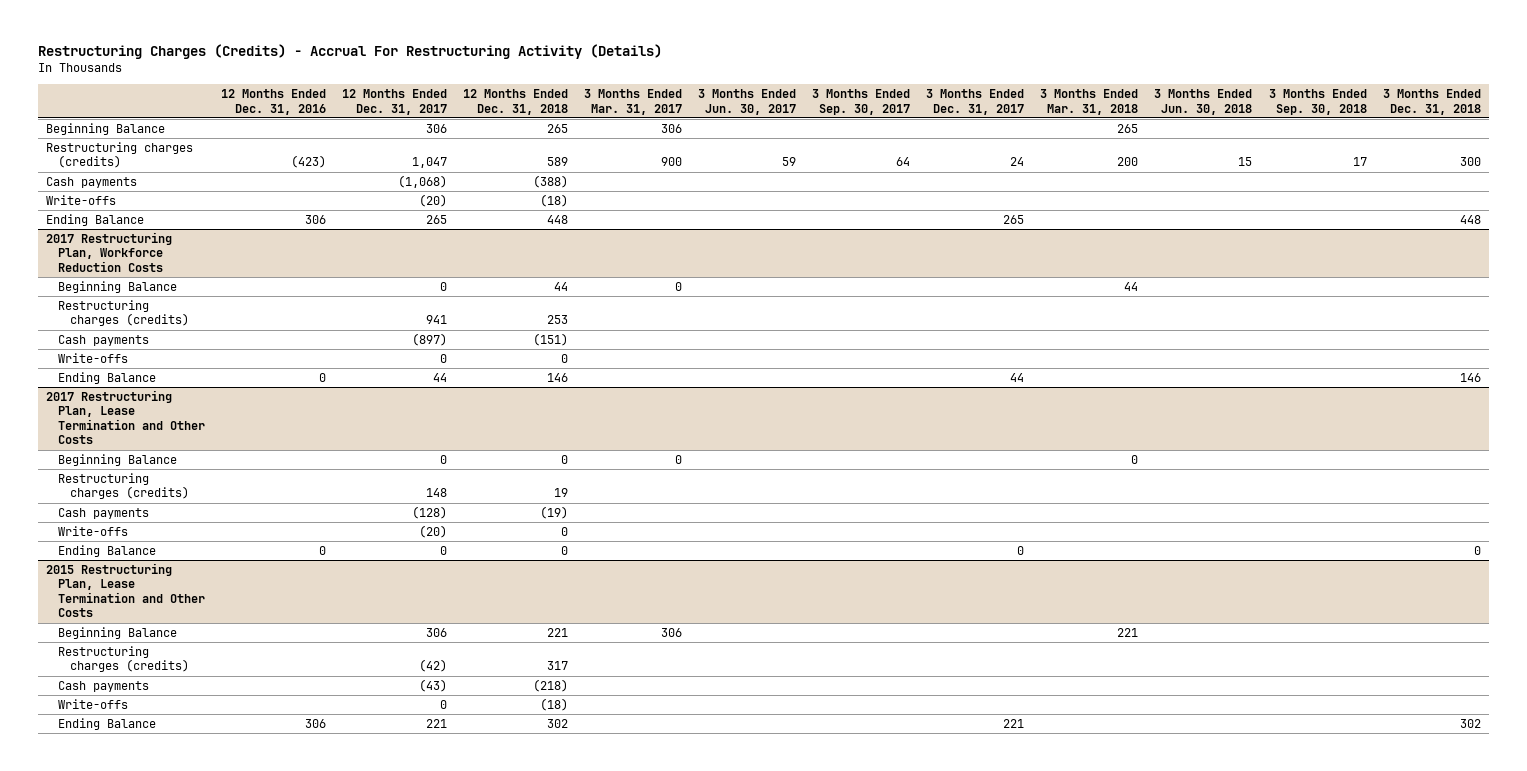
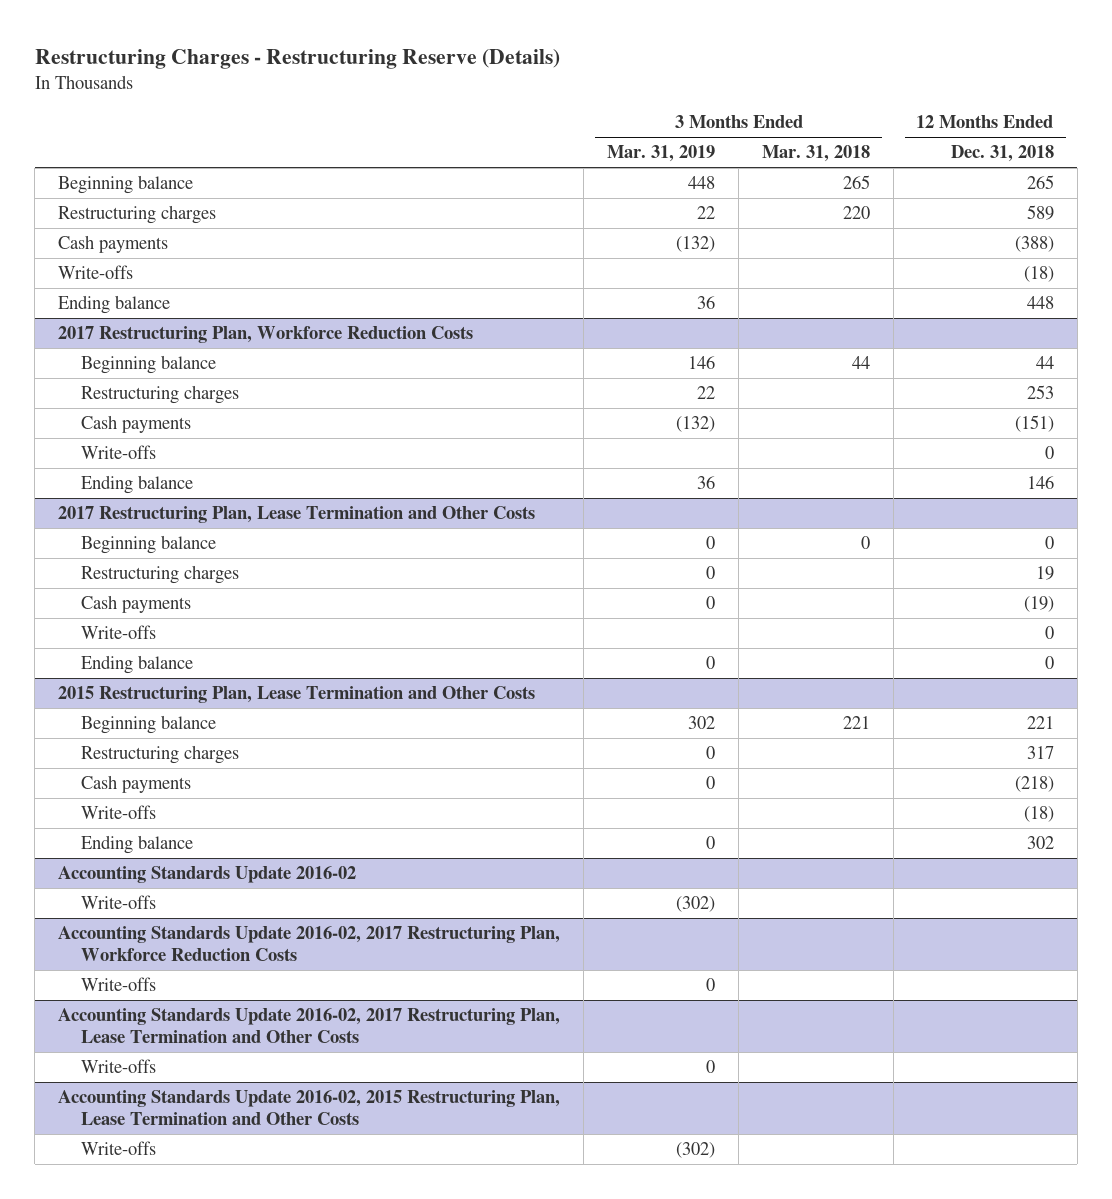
[38,44,663,60] Restructuring Charges (Credits) - Accrual For Restructuring Activity (Details) -> [34,48,560,69] Restructuring Charges - Restructuring Reserve (Details)
[221,89,327,115] 12 Months Ended Dec. 31, 2016 -> none
[342,89,448,115] 12 Months Ended Dec. 31, 2017 -> none
[584,89,683,115] 3 Months Ended Mar. 31, 2017 -> none
[698,89,797,115] 3 Months Ended Jun. 30, 2017 -> none
[812,89,911,115] 3 Months Ended Sep. 30, 2017 -> none
[926,89,1025,115] 3 Months Ended Dec. 31, 2017 -> none
[1154,89,1253,115] 3 Months Ended Jun. 30, 2018 -> none
[1268,89,1367,115] 3 Months Ended Sep. 30, 2018 -> none
[1382,89,1481,115] 3 Months Ended Dec. 31, 2018 -> none
none -> [607,145,716,163] Mar. 31, 2019
[46,122,166,135] Beginning Balance -> [58,175,194,195] Beginning balance
[46,141,194,169] Restructuring charges (credits) -> [58,205,217,225] Restructuring charges
[1117,157,1139,167] 200 -> [843,206,871,220] 220
[46,213,145,226] Ending Balance -> [58,295,171,315] Ending balance
[58,280,178,293] Beginning Balance -> [81,355,217,375] Beginning balance
[58,299,190,327] Restructuring charges (credits) -> [81,385,240,405] Restructuring charges
[58,371,157,384] Ending Balance -> [81,475,194,495] Ending balance
[58,453,178,466] Beginning Balance -> [81,535,217,555] Beginning balance
[58,472,190,500] Restructuring charges (credits) -> [81,565,240,585] Restructuring charges
[58,544,157,557] Ending Balance -> [81,655,194,675] Ending balance
[58,626,178,639] Beginning Balance -> [81,715,217,735] Beginning balance
[58,645,190,673] Restructuring charges (credits) -> [81,745,240,765] Restructuring charges
[58,717,157,730] Ending Balance -> [81,835,194,855] Ending balance
none -> [58,866,357,884] Accounting Standards Update 2016-02
none -> [81,895,157,910] Write-offs
none -> [58,926,561,962] Accounting Standards Update 2016-02, 2017 Restructuring Plan, Workforce Reduction Costs
none -> [81,977,157,992] Write-offs
none -> [58,1008,561,1044] Accounting Standards Update 2016-02, 2017 Restructuring Plan, Lease Termination and Other Costs
none -> [81,1059,157,1074] Write-offs
none -> [58,1090,561,1126] Accounting Standards Update 2016-02, 2015 Restructuring Plan, Lease Termination and Other Costs
none -> [81,1141,157,1156] Write-offs

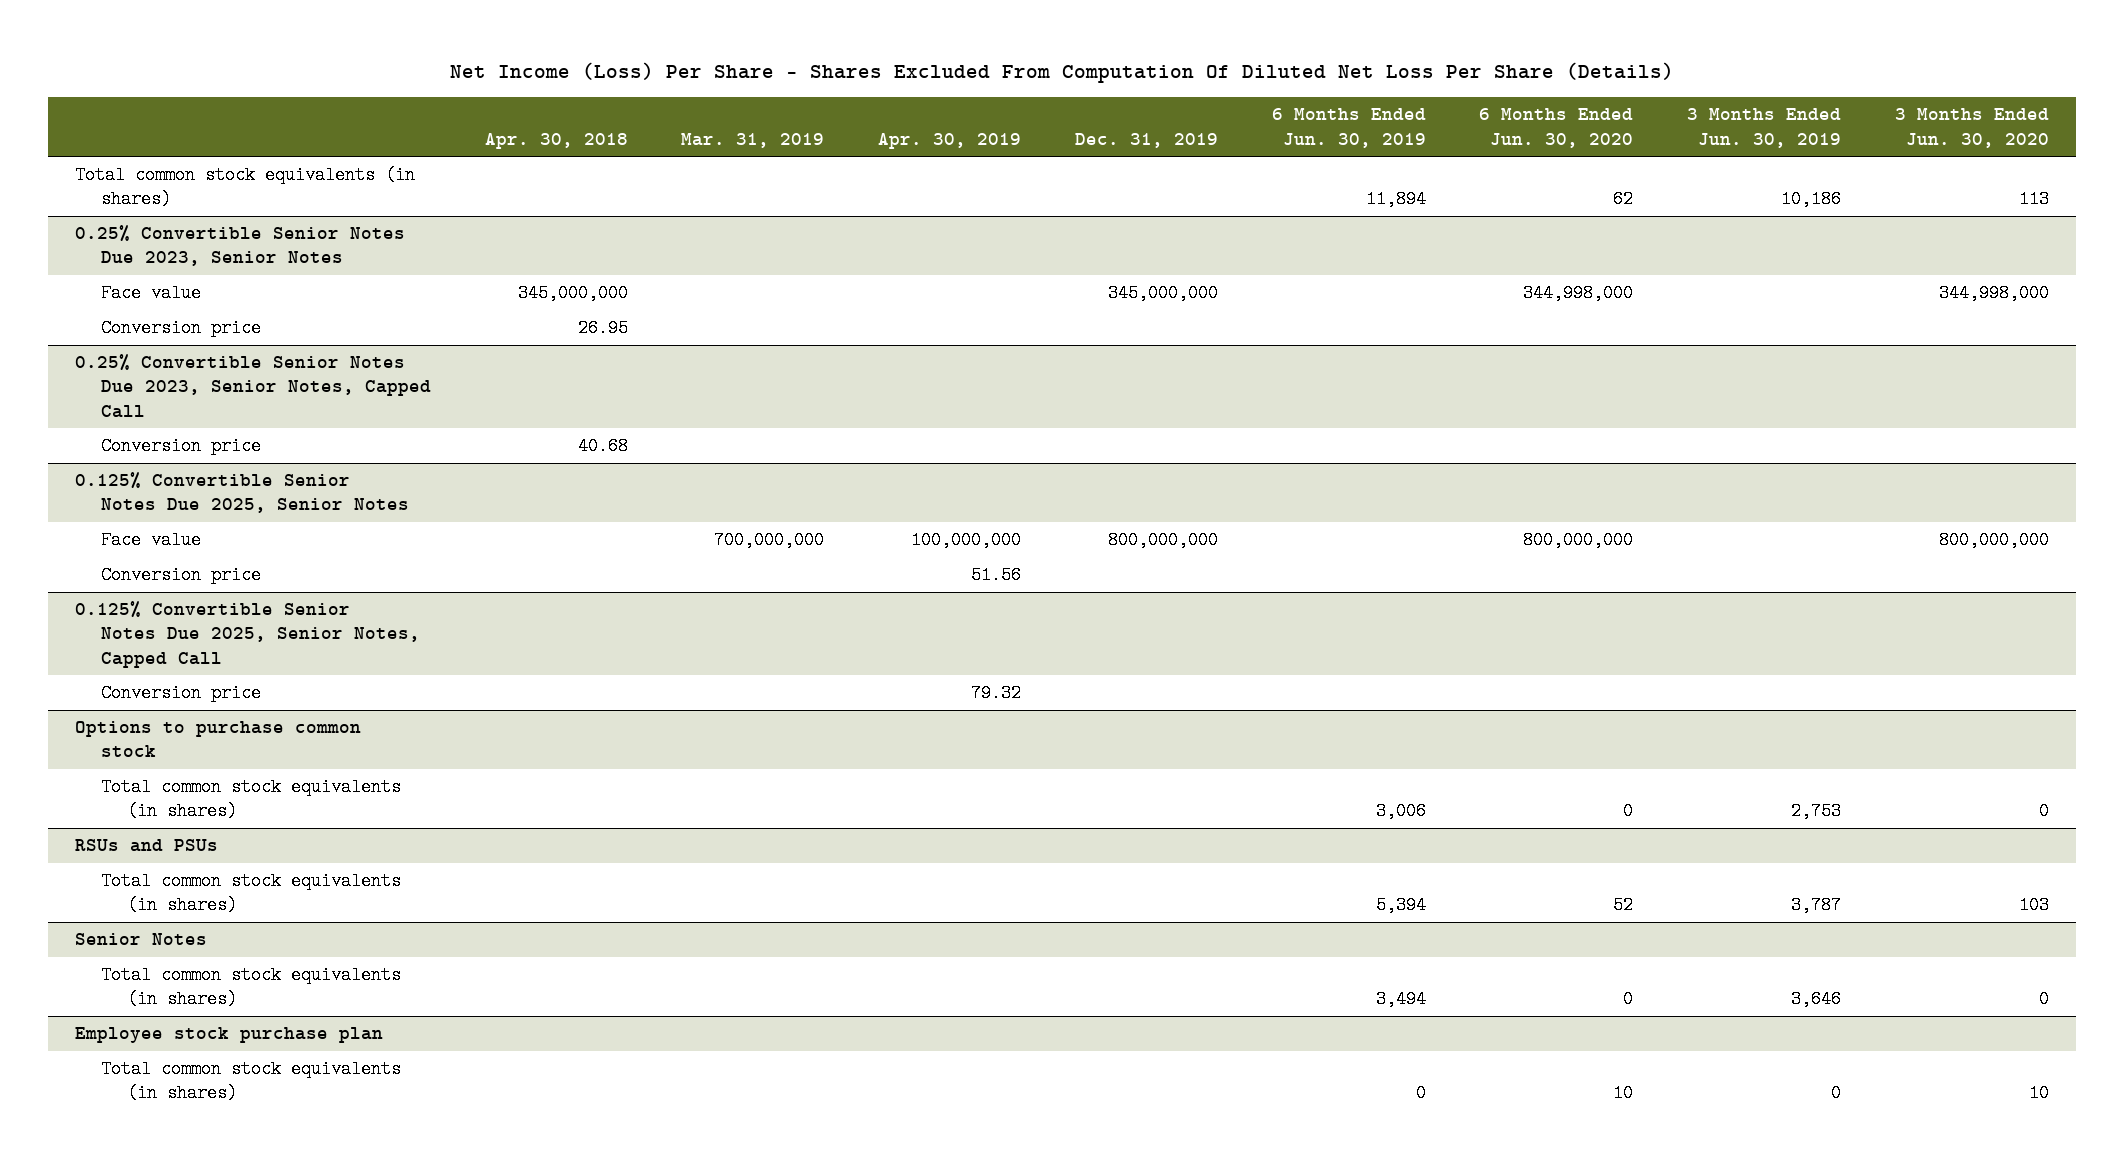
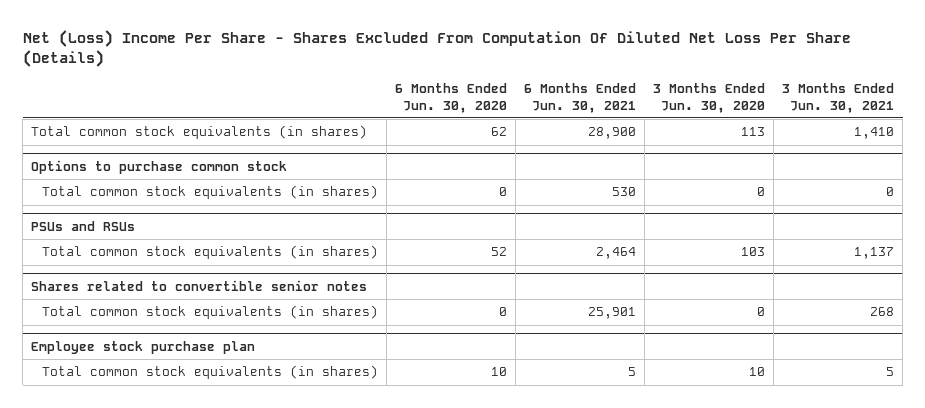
[449,61,1674,83] Net Income (Loss) Per Share - Shares Excluded From Computation Of Diluted Net Loss Per Share (Details) -> [22,29,851,67] Net (Loss) Income Per Share - Shares Excluded From Computation Of Diluted Net Loss Per Share (Details)
[484,132,628,149] Apr. 30, 2018 -> none
[681,132,825,148] Mar. 31, 2019 -> none
[878,132,1022,149] Apr. 30, 2019 -> none
[1074,132,1218,148] Dec. 31, 2019 -> none
[1271,108,1426,148] 6 Months Ended Jun. 30, 2019 -> none
[1687,108,1842,148] 3 Months Ended Jun. 30, 2019 -> none
none -> [523,83,636,113] 6 Months Ended Jun. 30, 2021
none -> [782,83,895,113] 3 Months Ended Jun. 30, 2021
[74,225,405,267] 0.25% Convertible Senior Notes Due 2023, Senior Notes -> none
[100,284,201,303] Face value -> none
[100,319,261,338] Conversion price -> none
[74,354,431,418] 0.25% Convertible Senior Notes Due 2023, Senior Notes, Capped Call -> none
[100,437,261,456] Conversion price -> none
[74,472,409,514] 0.125% Convertible Senior Notes Due 2025, Senior Notes -> none
[100,531,201,550] Face value -> none
[100,566,261,585] Conversion price -> none
[74,601,420,668] 0.125% Convertible Senior Notes Due 2025, Senior Notes, Capped Call -> none
[100,684,261,703] Conversion price -> none
[74,839,218,853] RSUs and PSUs -> [31,220,136,231] PSUs and RSUs
[74,933,207,946] Senior Notes -> [31,279,368,291] Shares related to convertible senior notes

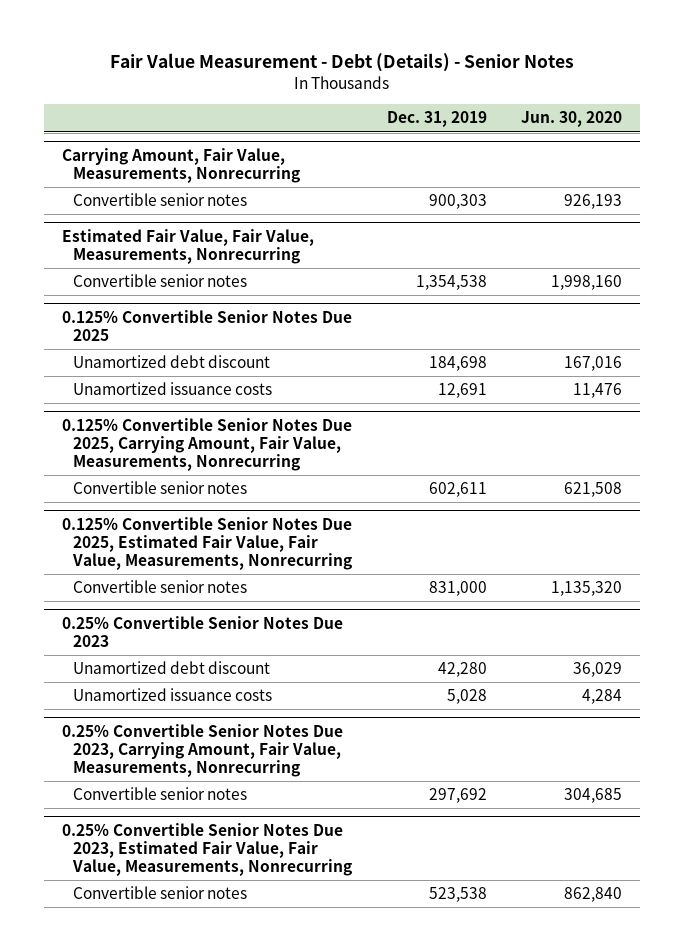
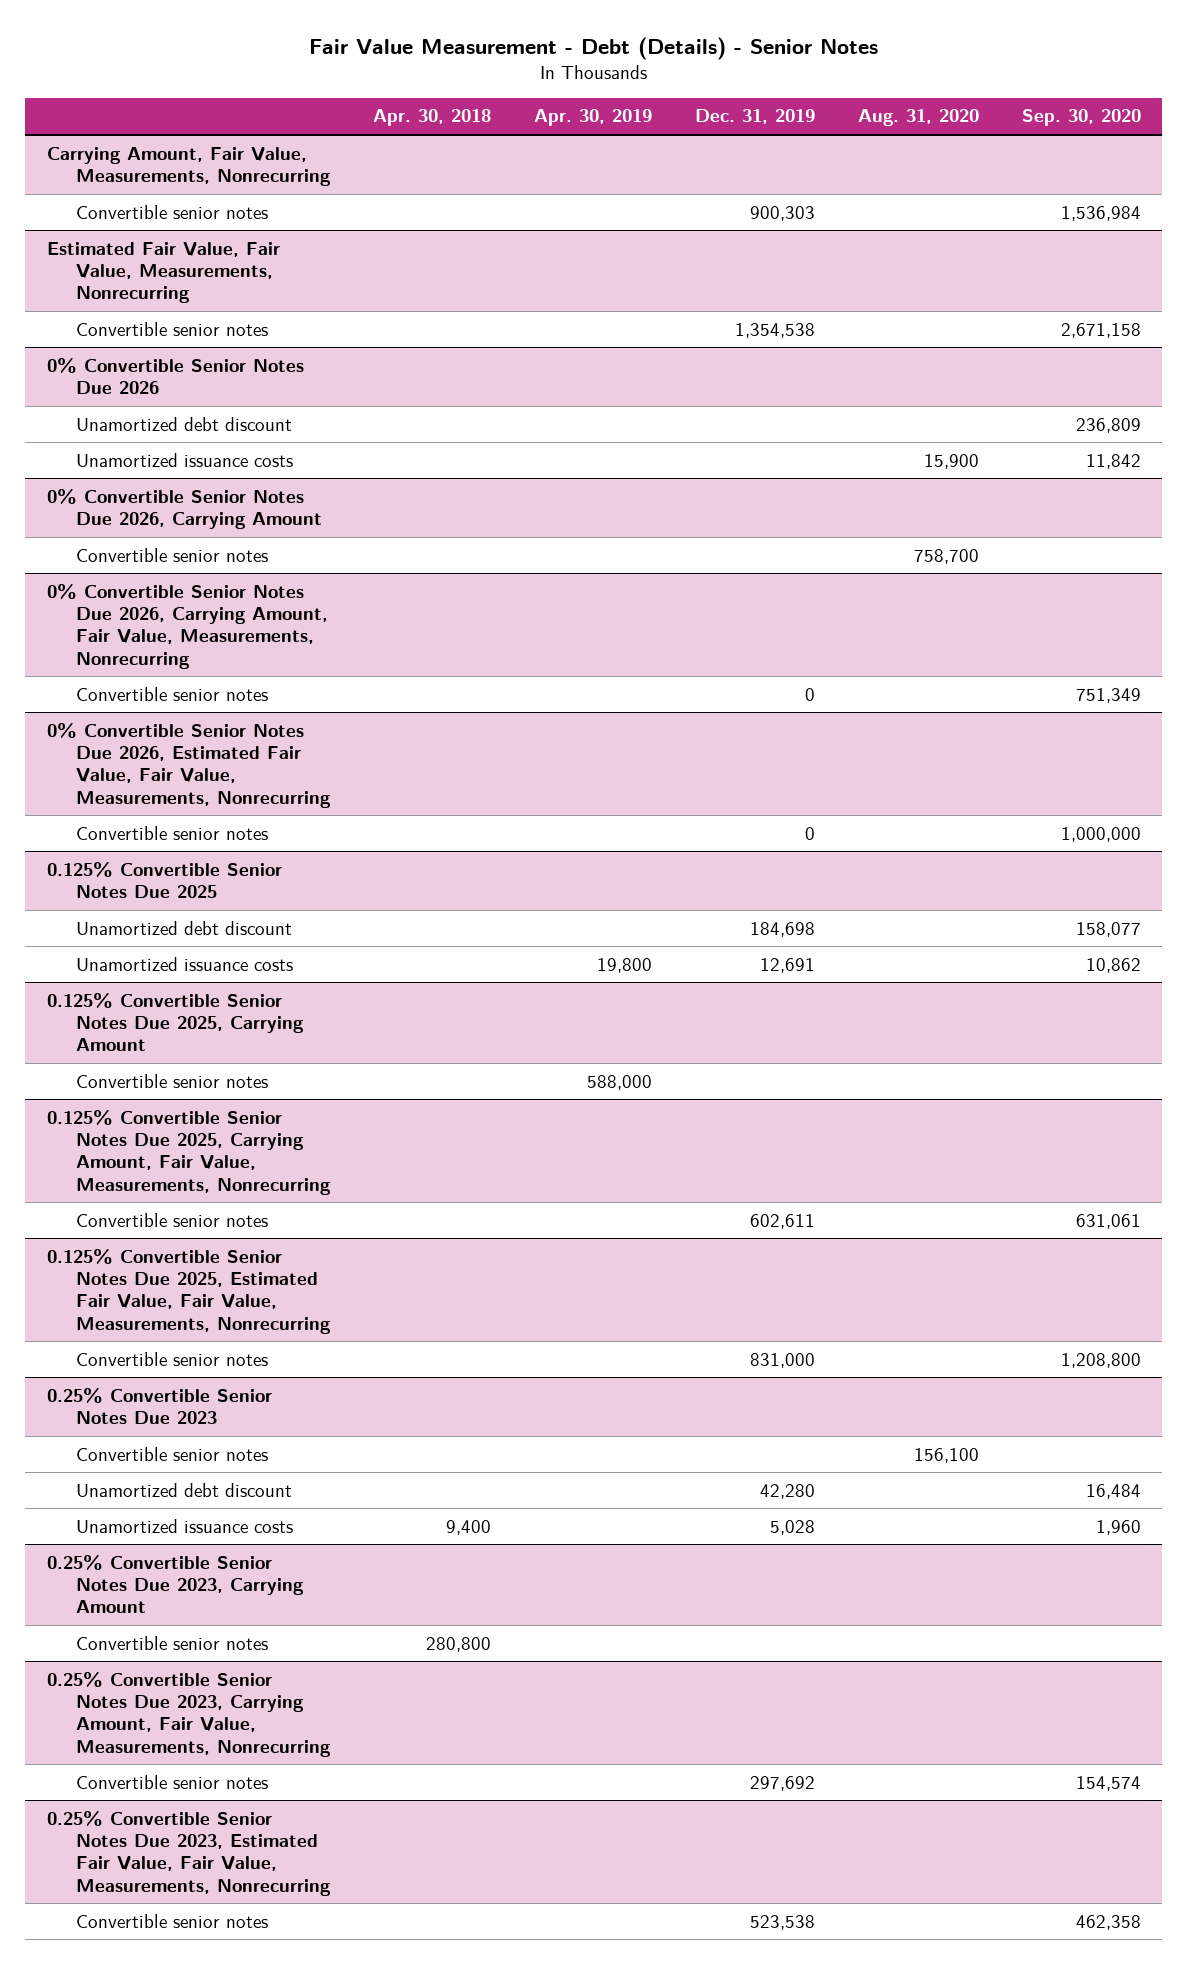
[521,111,623,128] Jun. 30, 2020 -> none
none -> [373,109,492,127] Apr. 30, 2018
none -> [534,109,653,127] Apr. 30, 2019
none -> [857,109,979,127] Aug. 31, 2020
none -> [1021,109,1141,127] Sep. 30, 2020
none -> [46,357,304,395] 0% Convertible Senior Notes Due 2026
none -> [76,416,293,431] Unamortized debt discount
none -> [76,452,294,467] Unamortized issuance costs
none -> [46,488,323,530] 0% Convertible Senior Notes Due 2026, Carrying Amount
none -> [76,547,269,562] Convertible senior notes
none -> [46,583,329,669] 0% Convertible Senior Notes Due 2026, Carrying Amount, Fair Value, Measurements, Nonrecurring
none -> [76,686,269,701] Convertible senior notes
none -> [46,722,332,808] 0% Convertible Senior Notes Due 2026, Estimated Fair Value, Fair Value, Measurements, Nonrecurring
none -> [76,825,269,840] Convertible senior notes
none -> [46,992,305,1052] 0.125% Convertible Senior Notes Due 2025, Carrying Amount
none -> [76,1073,269,1088] Convertible senior notes
none -> [76,1446,269,1461] Convertible senior notes
none -> [46,1554,305,1614] 0.25% Convertible Senior Notes Due 2023, Carrying Amount
none -> [76,1635,269,1650] Convertible senior notes

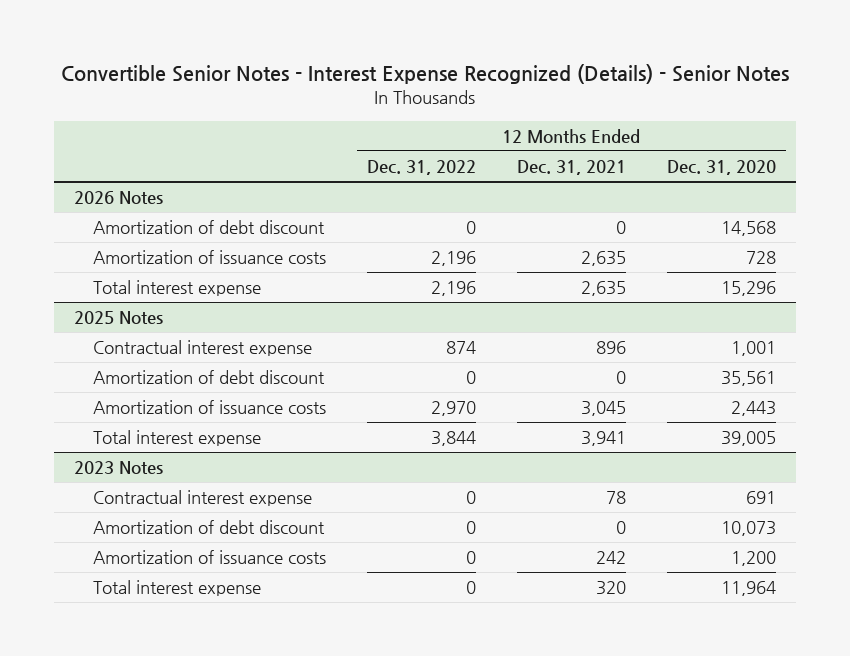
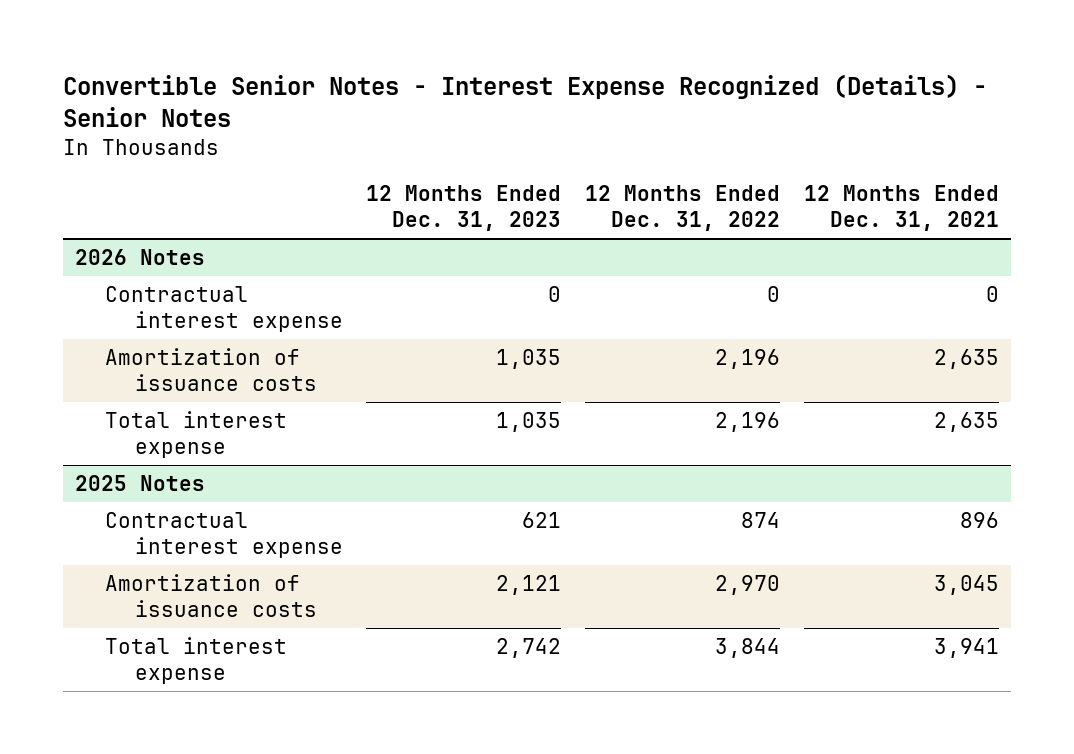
[666,159,776,175] Dec. 31, 2020 -> none
none -> [366,185,562,232] 12 Months Ended Dec. 31, 2023
[93,220,326,235] Amortization of debt discount -> none
none -> [104,285,343,332] Contractual interest expense
[93,370,326,385] Amortization of debt discount -> none
[73,461,163,475] 2023 Notes -> none
[93,490,313,507] Contractual interest expense -> none
[93,520,326,535] Amortization of debt discount -> none
[93,550,327,565] Amortization of issuance costs -> none
[93,580,262,597] Total interest expense -> none

